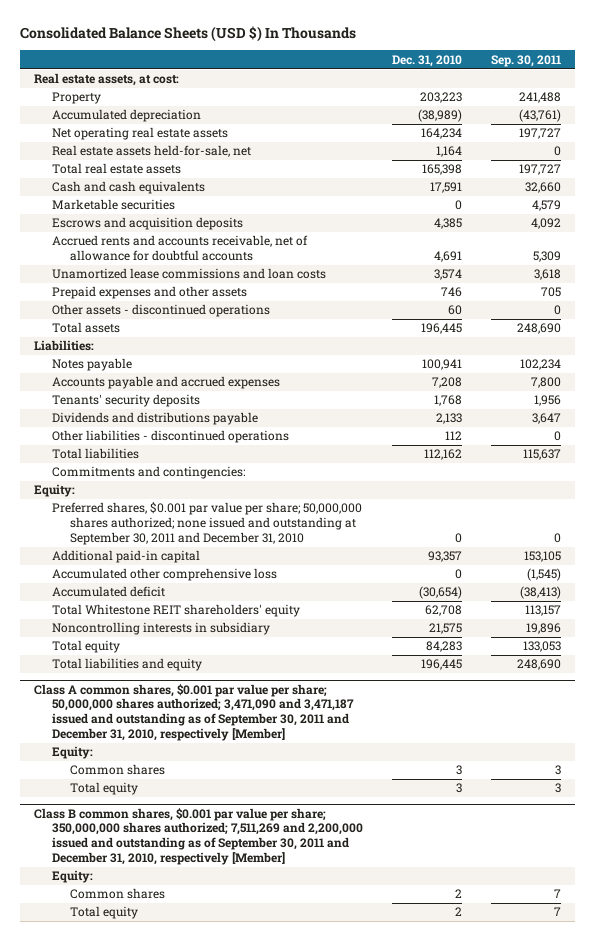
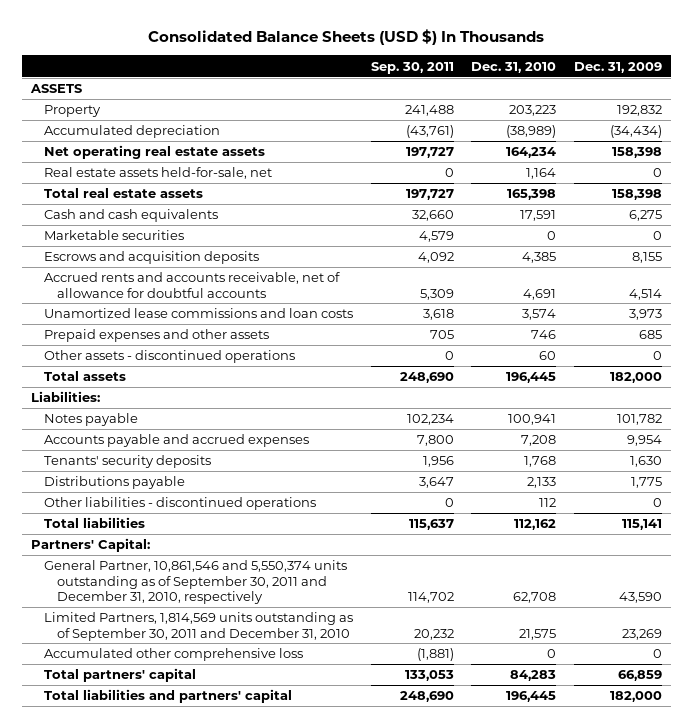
none -> [573,61,662,73] Dec. 31, 2009
[34,73,180,87] Real estate assets, at cost: -> none
none -> [29,84,82,94] ASSETS
[52,412,259,426] Dividends and distributions payable -> [43,476,185,490] Distributions payable
[52,466,246,480] Commitments and contingencies: -> none
[52,502,363,545] Preferred shares, $0.001 par value per share; 50,000,000 shares authorized; none issued and outstanding at September 30, 2011 and December 31, 2010 -> none
[52,550,201,564] Additional paid-in capital -> none
[52,586,166,598] Accumulated deficit -> none
[52,604,301,618] Total Whitestone REIT shareholders' equity -> none
[52,622,271,636] Noncontrolling interests in subsidiary -> none
[34,683,355,741] Class A common shares, $0.001 par value per share; 50,000,000 shares authorized; 3,471,090 and 3,471,187 issued and outstanding as of September 30, 2011 and December 31, 2010, respectively [Member] -> none
[52,746,94,760] Equity: -> none
[70,764,166,776] Common shares -> none
[70,782,139,796] Total equity -> none
[34,807,364,865] Class B common shares, $0.001 par value per share; 350,000,000 shares authorized; 7,511,269 and 2,200,000 issued and outstanding as of September 30, 2011 and December 31, 2010, respectively [Member] -> none
[52,870,94,884] Equity: -> none
[70,888,166,900] Common shares -> none
[70,906,139,920] Total equity -> none
[34,484,76,498] Equity: -> [30,538,150,553] Partners' Capital:
none -> [43,560,347,604] General Partner, 10,861,546 and 5,550,374 units outstanding as of September 30, 2011 and December 31, 2010, respectively
none -> [43,612,353,641] Limited Partners, 1,814,569 units outstanding as of September 30, 2011 and December 31, 2010
[526,568,561,582] (1,545) -> [416,648,454,662] (1,881)
[52,640,121,654] Total equity -> [43,668,196,683] Total partners' capital
[52,658,203,672] Total liabilities and equity -> [43,689,292,704] Total liabilities and partners' capital

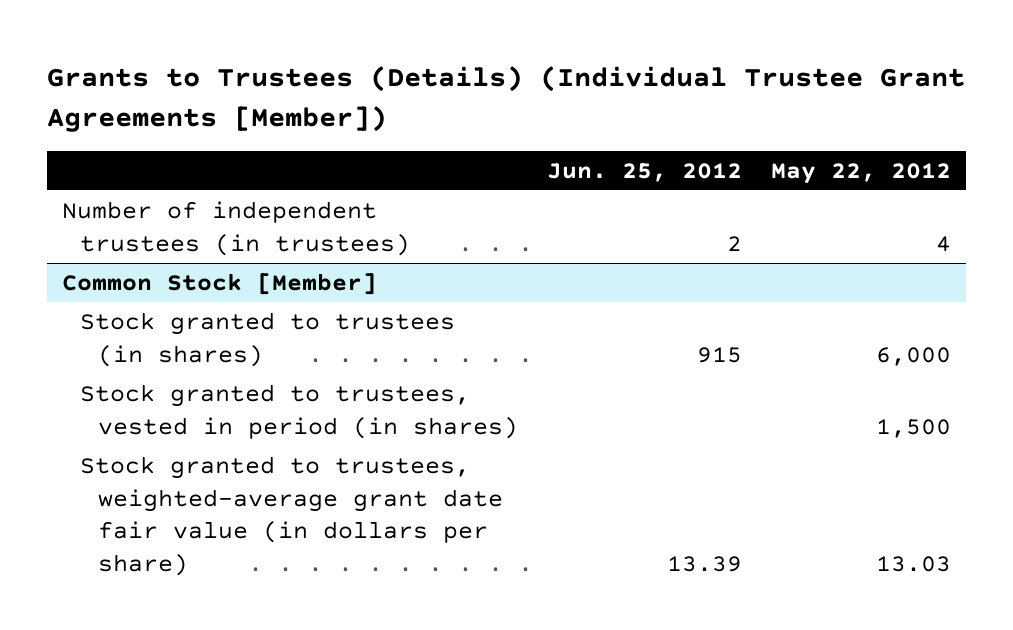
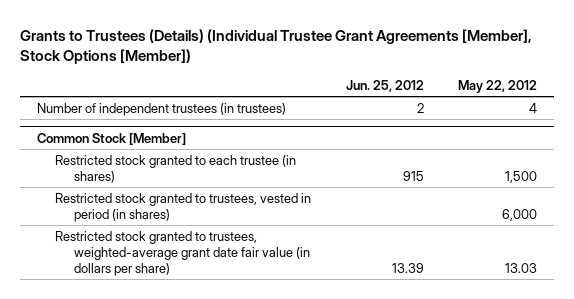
[47,66,966,132] Grants to Trustees (Details) (Individual Trustee Grant Agreements [Member]) -> [20,28,533,65] Grants to Trustees (Details) (Individual Trustee Grant Agreements [Member], Stock Options [Member])
[80,312,456,367] Stock granted to trustees (in shares) -> [55,154,297,183] Restricted stock granted to each trustee (in shares)
[876,346,952,366] 6,000 -> [504,170,537,183] 1,500
[80,384,519,439] Stock granted to trustees, vested in period (in shares) -> [55,192,312,222] Restricted stock granted to trustees, vested in period (in shares)
[876,418,952,438] 1,500 -> [501,208,537,221] 6,000
[80,456,504,576] Stock granted to trustees, weighted-average grant date fair value (in dollars per share) -> [55,230,310,276] Restricted stock granted to trustees, weighted-average grant date fair value (in dollars per share)

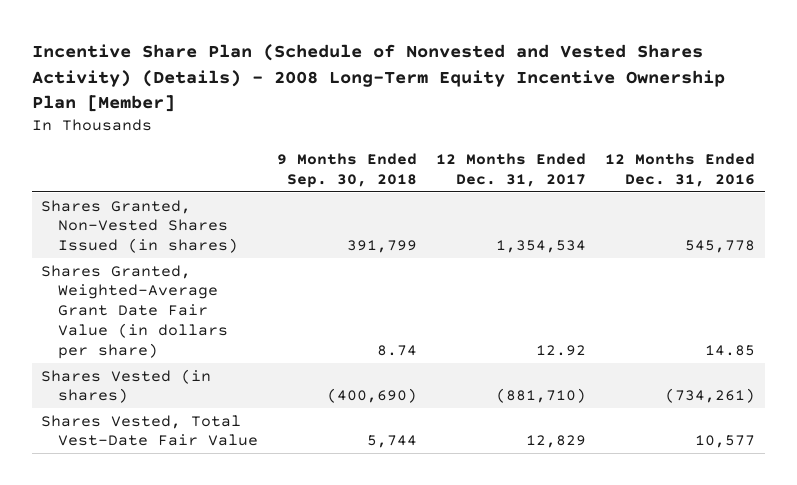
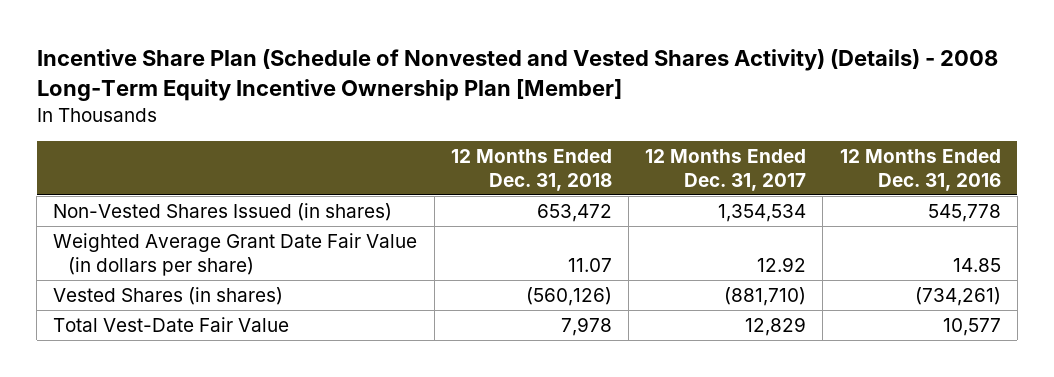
[277,152,418,188] 9 Months Ended Sep. 30, 2018 -> none
none -> [450,149,612,192] 12 Months Ended Dec. 31, 2018
[41,199,239,254] Shares Granted, Non-Vested Shares Issued (in shares) -> [53,202,393,221] Non-Vested Shares Issued (in shares)
[41,264,229,359] Shares Granted, Weighted-Average Grant Date Fair Value (in dollars per share) -> [53,232,418,276] Weighted Average Grant Date Fair Value (in dollars per share)
[41,368,212,404] Shares Vested (in shares) -> [53,286,284,305] Vested Shares (in shares)
[41,414,259,447] Shares Vested, Total Vest-Date Fair Value -> [53,316,290,332] Total Vest-Date Fair Value

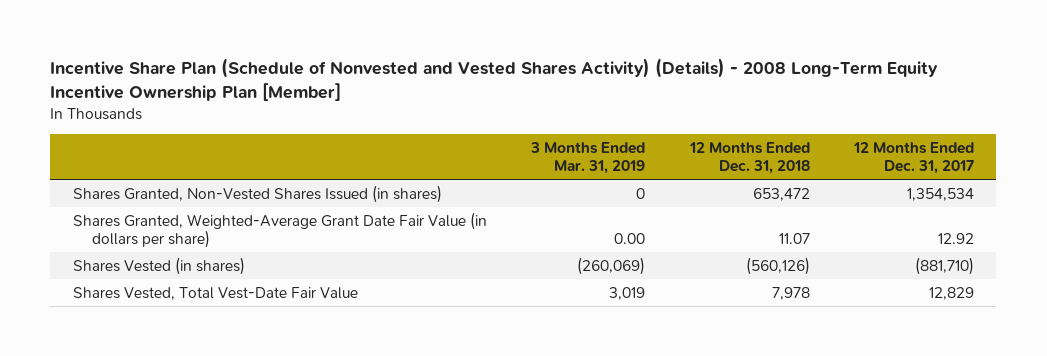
[839,149,1001,192] 12 Months Ended Dec. 31, 2016 -> none
none -> [530,141,646,174] 3 Months Ended Mar. 31, 2019
[53,202,393,221] Non-Vested Shares Issued (in shares) -> [72,184,442,203] Shares Granted, Non-Vested Shares Issued (in shares)
[53,232,418,276] Weighted Average Grant Date Fair Value (in dollars per share) -> [72,211,487,248] Shares Granted, Weighted-Average Grant Date Fair Value (in dollars per share)
[53,286,284,305] Vested Shares (in shares) -> [72,256,245,275] Shares Vested (in shares)
[53,316,290,332] Total Vest-Date Fair Value -> [72,286,358,300] Shares Vested, Total Vest-Date Fair Value

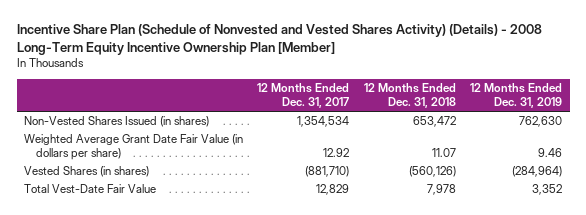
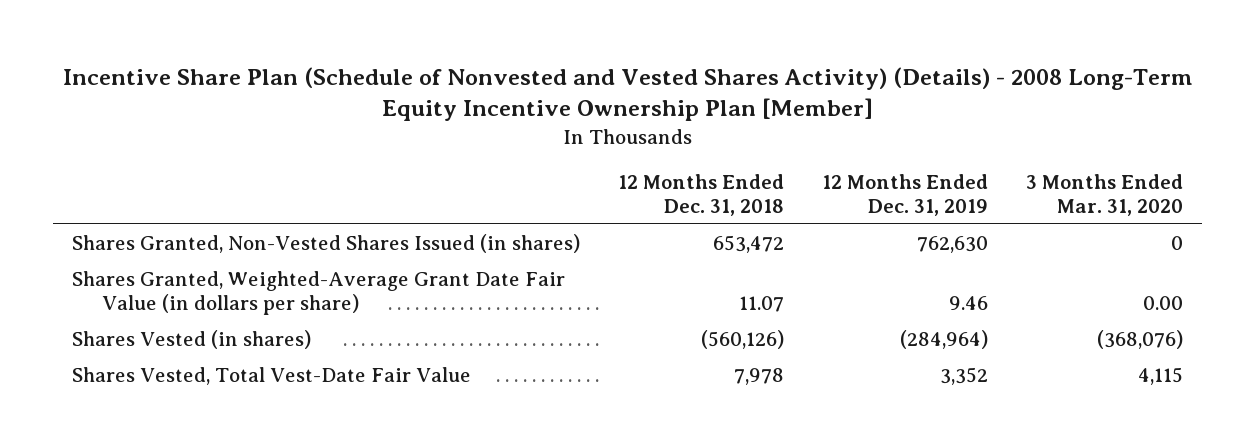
[257,82,350,109] 12 Months Ended Dec. 31, 2017 -> none
none -> [1026,173,1184,216] 3 Months Ended Mar. 31, 2020
[24,116,210,128] Non-Vested Shares Issued (in shares) -> [72,233,581,253] Shares Granted, Non-Vested Shares Issued (in shares)
[24,134,244,161] Weighted Average Grant Date Fair Value (in dollars per share) -> [72,270,566,315] Shares Granted, Weighted-Average Grant Date Fair Value (in dollars per share)
[24,166,150,178] Vested Shares (in shares) -> [72,329,312,349] Shares Vested (in shares)
[24,184,157,194] Total Vest-Date Fair Value -> [72,366,472,385] Shares Vested, Total Vest-Date Fair Value

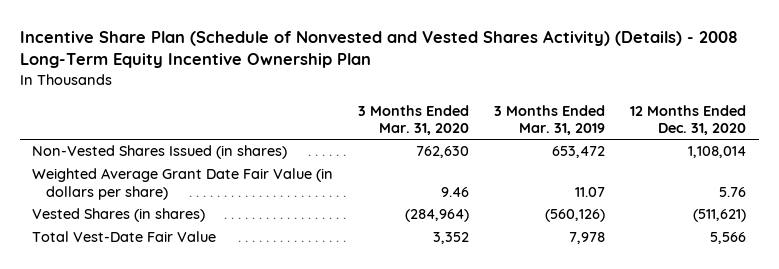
[62,66,1193,122] Incentive Share Plan (Schedule of Nonvested and Vested Shares Activity) (Details) - 2008 Long-Term Equity Incentive Ownership Plan [Member] -> [19,29,738,69] Incentive Share Plan (Schedule of Nonvested and Vested Shares Activity) (Details) - 2008 Long-Term Equity Incentive Ownership Plan
[618,173,785,216] 12 Months Ended Dec. 31, 2018 -> none
[822,173,989,216] 12 Months Ended Dec. 31, 2019 -> none
none -> [494,104,606,136] 3 Months Ended Mar. 31, 2019
none -> [630,104,747,136] 12 Months Ended Dec. 31, 2020
[72,233,581,253] Shares Granted, Non-Vested Shares Issued (in shares) -> [32,145,288,160] Non-Vested Shares Issued (in shares)
[1171,235,1184,250] 0 -> [416,146,470,159] 762,630
[72,270,566,315] Shares Granted, Weighted-Average Grant Date Fair Value (in dollars per share) -> [32,168,334,201] Weighted Average Grant Date Fair Value (in dollars per share)
[1143,295,1184,310] 0.00 -> [441,187,470,198] 9.46
[72,329,312,349] Shares Vested (in shares) -> [32,208,206,223] Vested Shares (in shares)
[1097,329,1184,349] (368,076) -> [405,209,470,223] (284,964)
[72,366,472,385] Shares Vested, Total Vest-Date Fair Value -> [32,231,217,243] Total Vest-Date Fair Value
[1138,366,1184,385] 4,115 -> [433,232,470,245] 3,352

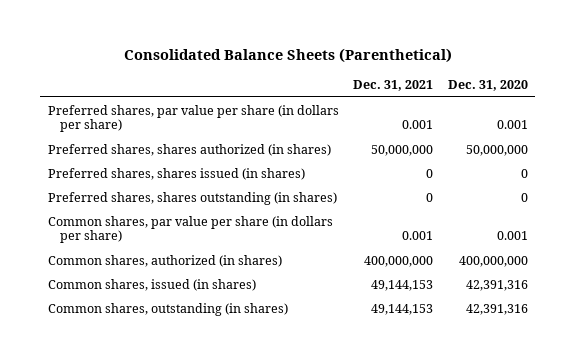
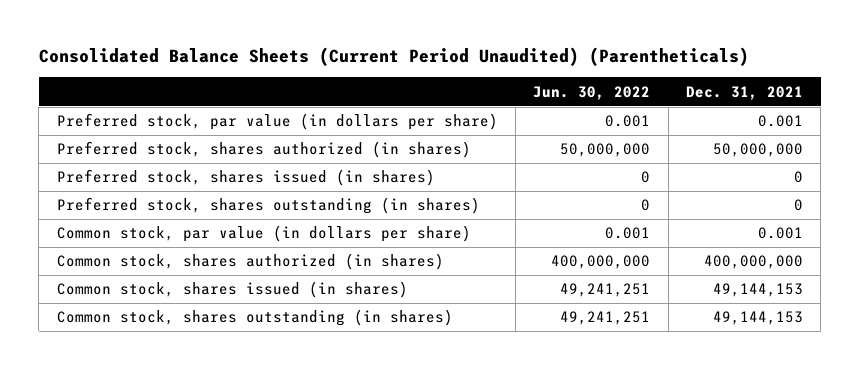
[123,47,452,63] Consolidated Balance Sheets (Parenthetical) -> [38,47,749,67] Consolidated Balance Sheets (Current Period Unaudited) (Parentheticals)
[447,79,528,91] Dec. 31, 2020 -> none
none -> [533,85,651,100] Jun. 30, 2022
[47,104,339,133] Preferred shares, par value per share (in dollars per share) -> [56,113,498,131] Preferred stock, par value (in dollars per share)
[47,143,331,156] Preferred shares, shares authorized (in shares) -> [56,141,471,159] Preferred stock, shares authorized (in shares)
[47,167,305,180] Preferred shares, shares issued (in shares) -> [56,169,435,187] Preferred stock, shares issued (in shares)
[47,191,337,205] Preferred shares, shares outstanding (in shares) -> [56,197,480,215] Preferred stock, shares outstanding (in shares)
[47,215,333,244] Common shares, par value per share (in dollars per share) -> [56,225,471,243] Common stock, par value (in dollars per share)
[47,254,282,267] Common shares, authorized (in shares) -> [56,253,444,271] Common stock, shares authorized (in shares)
[47,278,256,291] Common shares, issued (in shares) -> [56,281,408,299] Common stock, shares issued (in shares)
[47,302,288,316] Common shares, outstanding (in shares) -> [56,309,453,327] Common stock, shares outstanding (in shares)

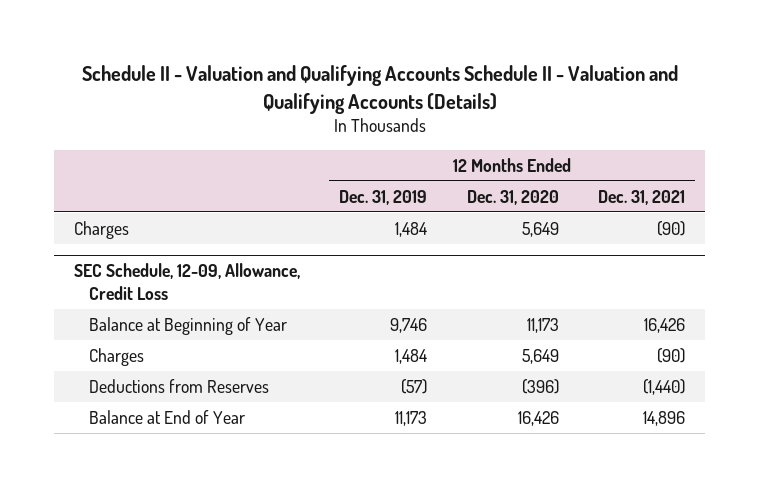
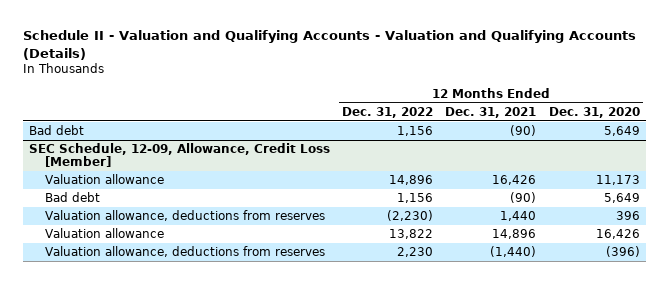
[81,65,678,114] Schedule II - Valuation and Qualifying Accounts Schedule II - Valuation and Qualifying Accounts (Details) -> [22,30,636,60] Schedule II - Valuation and Qualifying Accounts - Valuation and Qualifying Accounts (Details)
[339,189,428,205] Dec. 31, 2019 -> none
none -> [342,106,434,118] Dec. 31, 2022
[73,220,129,239] Charges -> [28,125,84,136] Bad debt
[73,263,300,301] SEC Schedule, 12-09, Allowance, Credit Loss -> [28,143,330,168] SEC Schedule, 12-09, Allowance, Credit Loss [Member]
[88,316,287,335] Balance at Beginning of Year -> [45,174,165,185] Valuation allowance
[88,347,144,366] Charges -> [45,192,101,203] Bad debt
[88,378,269,393] Deductions from Reserves -> [45,210,326,222] Valuation allowance, deductions from reserves
[521,378,559,394] (396) -> [615,211,640,221] 396
[643,378,686,395] (1,440) -> [500,211,537,222] 1,440
[88,409,245,424] Balance at End of Year -> [45,228,165,239] Valuation allowance
none -> [45,246,326,258] Valuation allowance, deductions from reserves

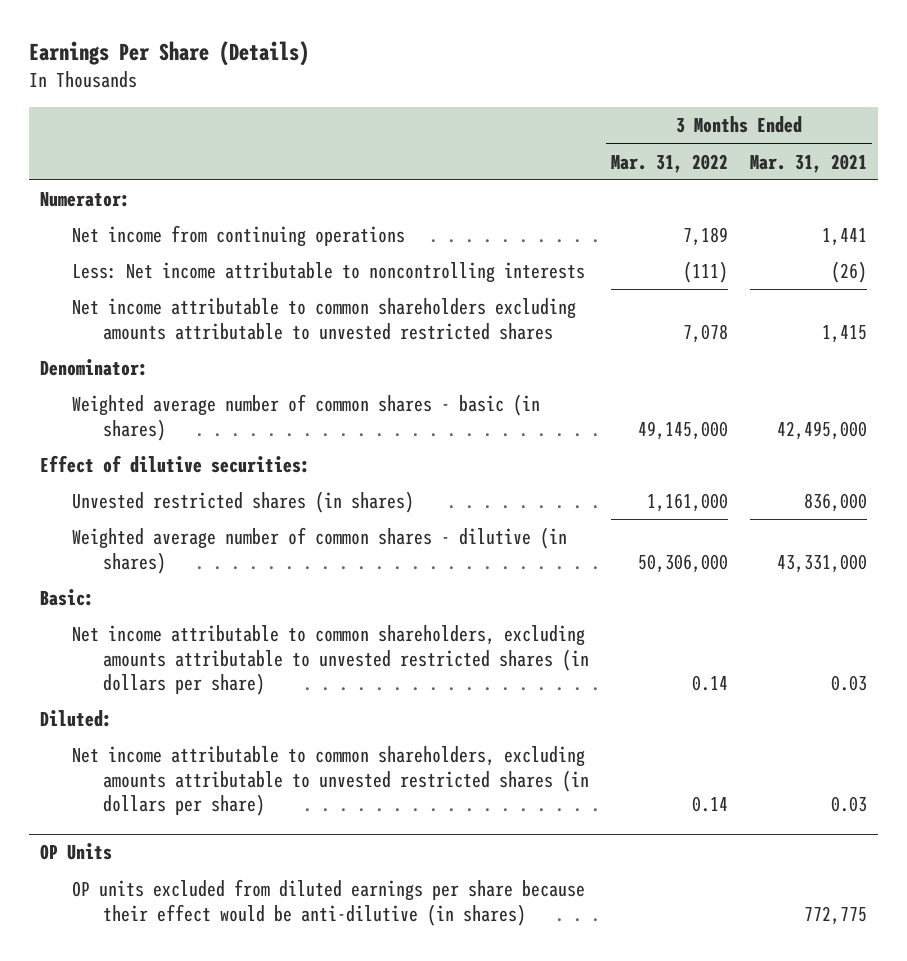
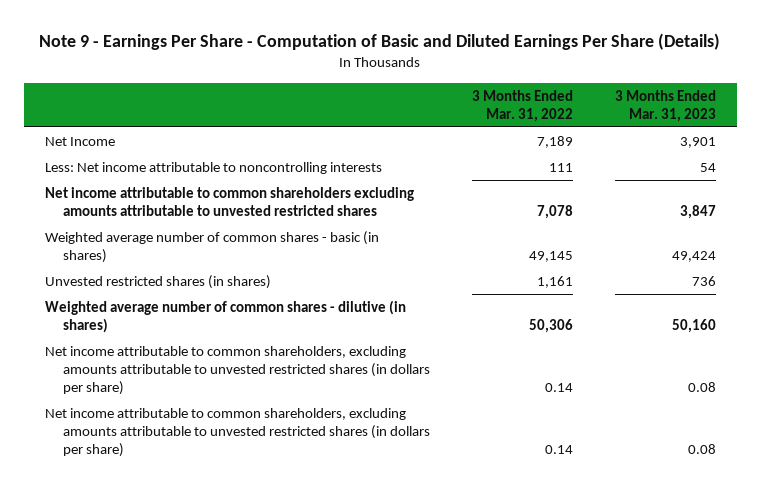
[29,41,310,67] Earnings Per Share (Details) -> [39,33,721,51] Note 9 - Earnings Per Share - Computation of Basic and Diluted Earnings Per Share (Details)
[750,153,868,173] Mar. 31, 2021 -> none
none -> [614,89,716,122] 3 Months Ended Mar. 31, 2023
[40,192,131,208] Numerator: -> none
[71,225,405,248] Net income from continuing operations -> [44,137,115,147] Net Income
[683,261,729,284] (111) -> [548,163,573,173] 111
[40,359,149,377] Denominator: -> none
[40,455,311,474] Effect of dilutive securities: -> none
[40,589,95,607] Basic: -> none
[638,420,729,440] 49,145,000 -> [528,251,573,263] 49,145
[647,493,729,513] 1,161,000 -> [536,276,573,289] 1,161
[638,553,729,573] 50,306,000 -> [528,319,573,334] 50,306
[40,710,113,728] Diluted: -> none
[40,843,113,861] OP Units -> none
[71,879,585,926] OP units excluded from diluted earnings per share because their effect would be anti-dilutive (in shares) -> none

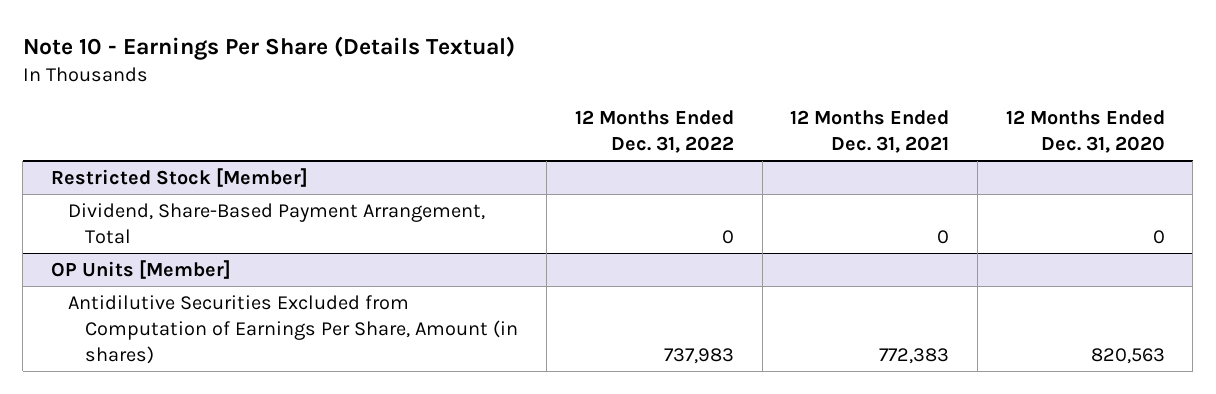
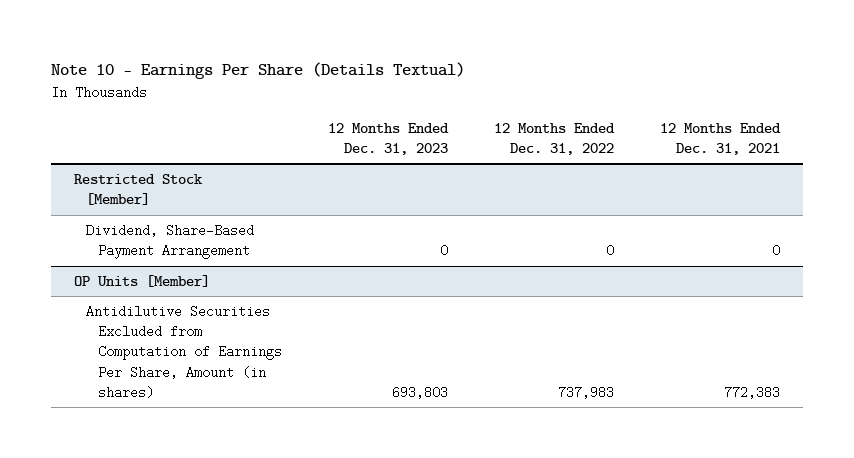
[1005,110,1165,153] 12 Months Ended Dec. 31, 2020 -> none
none -> [328,122,450,155] 12 Months Ended Dec. 31, 2023
[68,203,486,244] Dividend, Share-Based Payment Arrangement, Total -> [85,224,254,260] Dividend, Share-Based Payment Arrangement

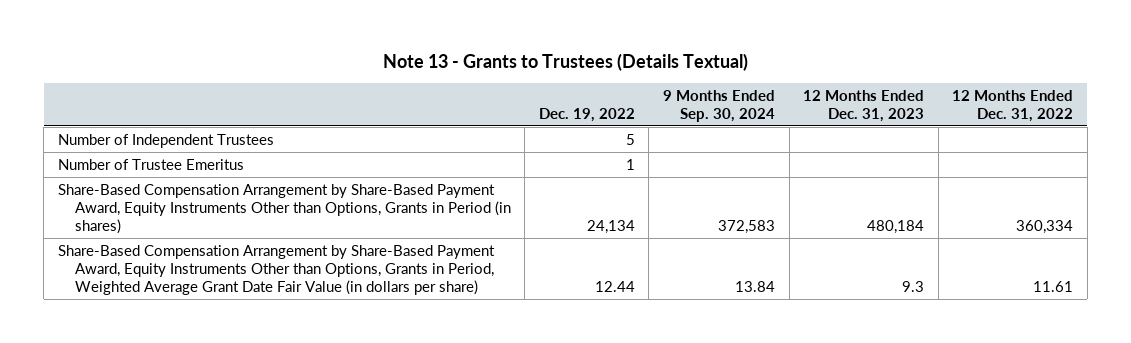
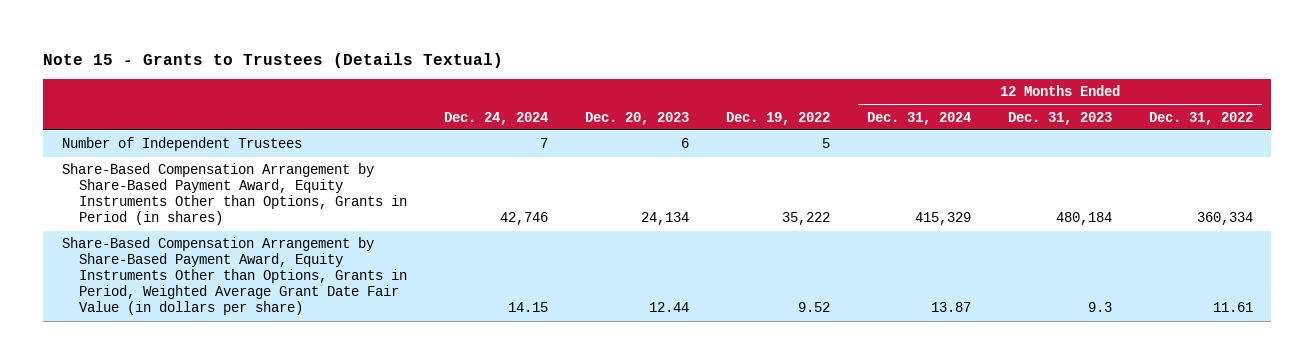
[382,52,748,71] Note 13 - Grants to Trustees (Details Textual) -> [43,52,504,68] Note 15 - Grants to Trustees (Details Textual)
[663,89,776,122] 9 Months Ended Sep. 30, 2024 -> none
none -> [443,111,548,125] Dec. 24, 2024
none -> [584,111,689,125] Dec. 20, 2023
none -> [866,111,971,125] Dec. 31, 2024
[57,159,244,171] Number of Trustee Emeritus -> none
[586,219,635,234] 24,134 -> [781,212,830,226] 35,222
[594,280,635,292] 12.44 -> [797,302,830,313] 9.52

